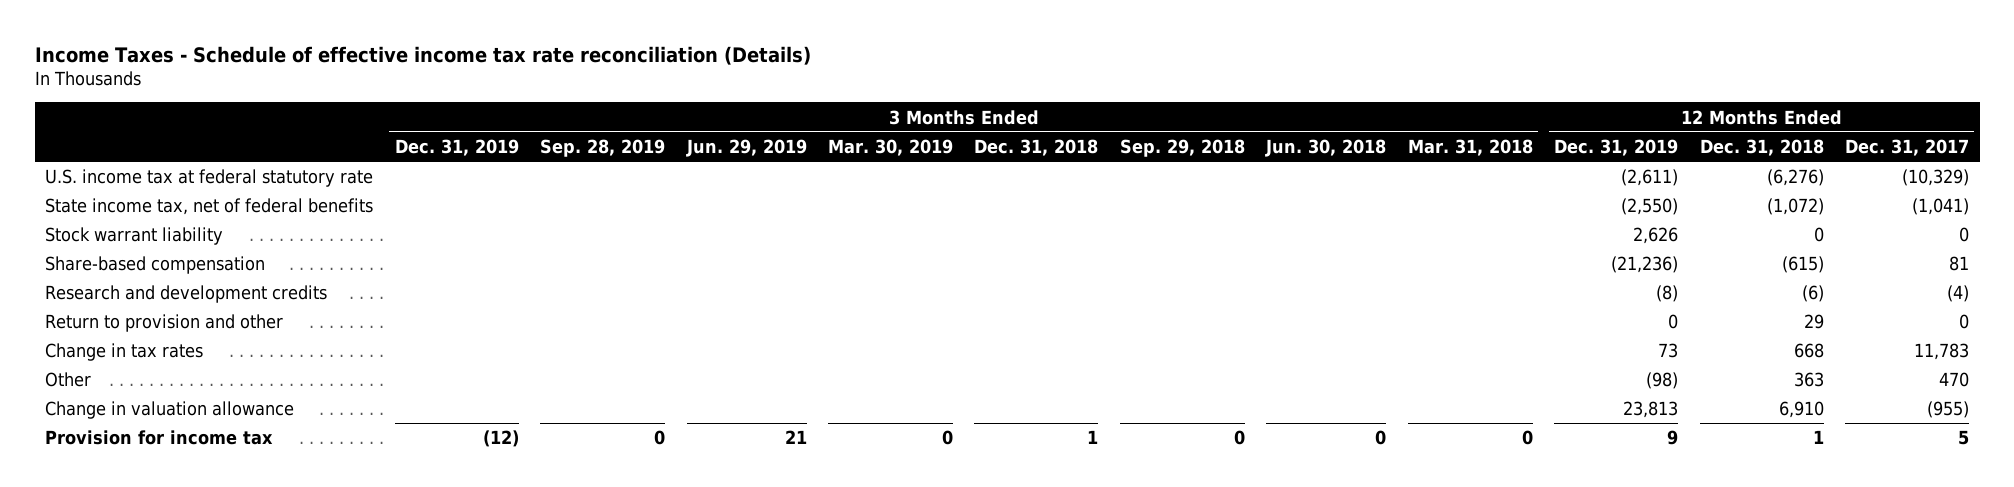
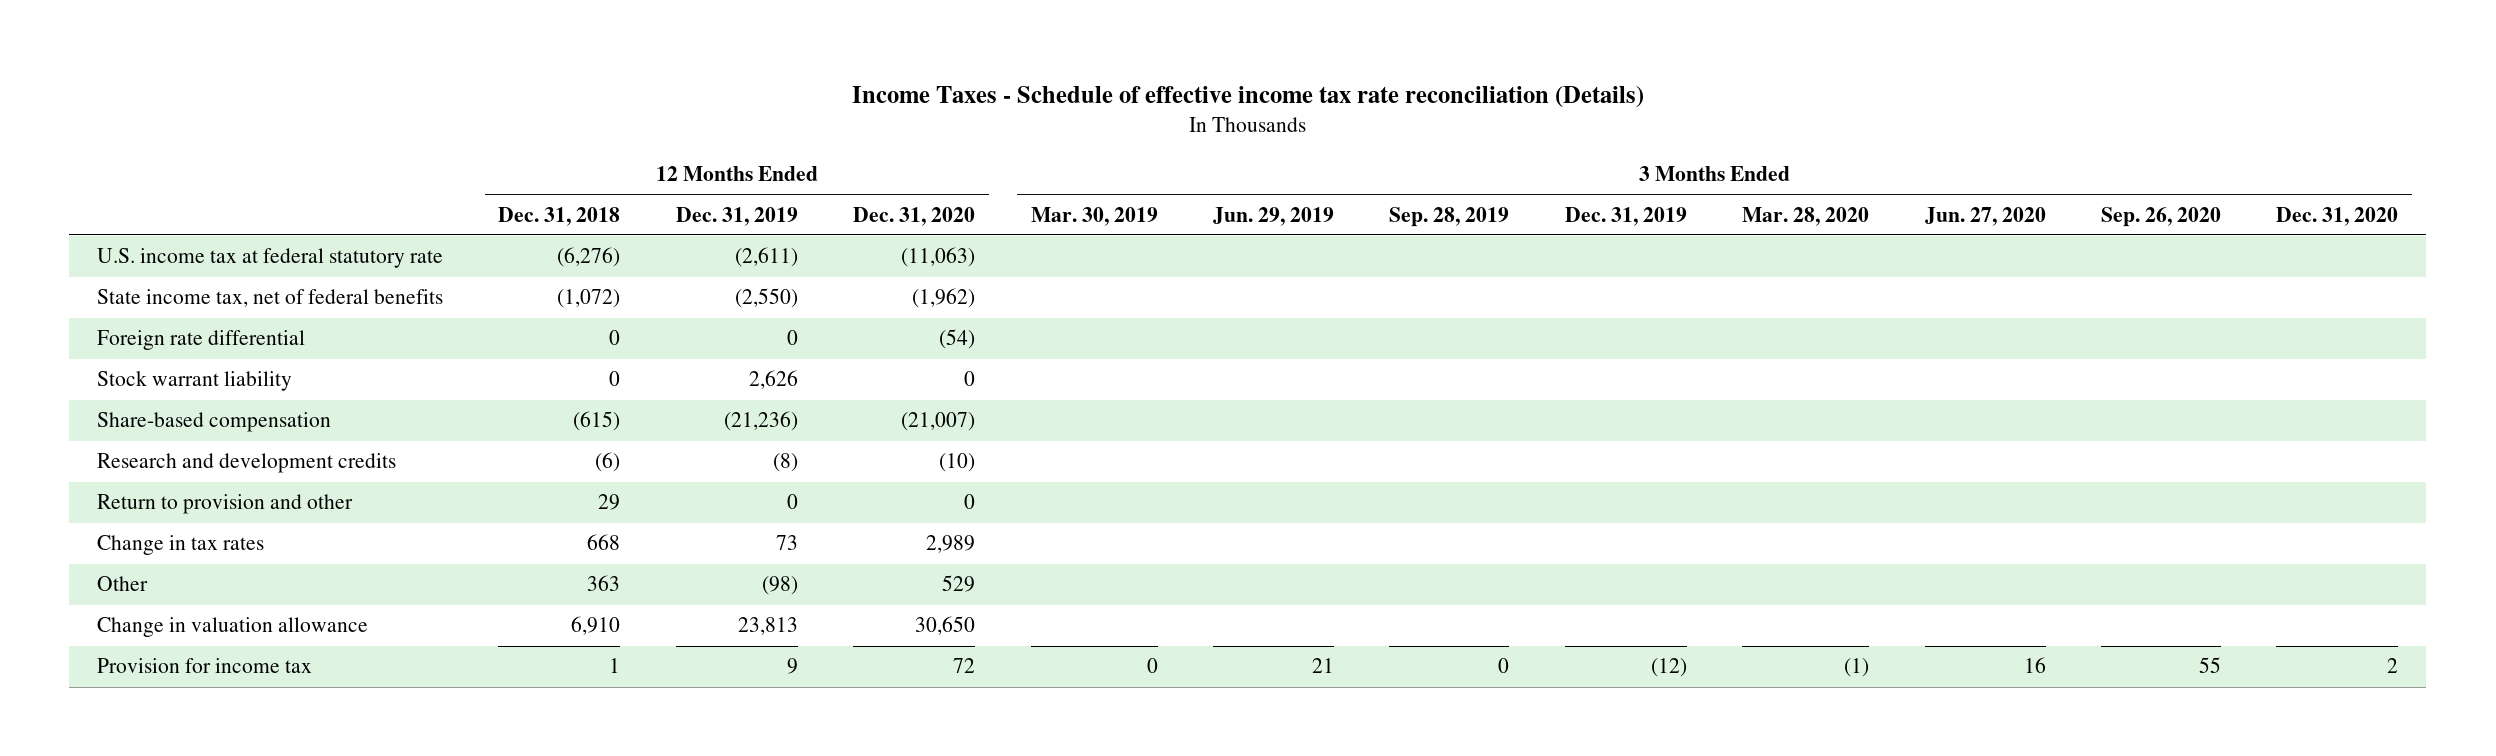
[974,138,1099,156] Dec. 31, 2018 -> none
[1119,138,1245,157] Sep. 29, 2018 -> none
[1265,138,1387,157] Jun. 30, 2018 -> none
[1407,138,1533,156] Mar. 31, 2018 -> none
[1844,138,1969,156] Dec. 31, 2017 -> none
none -> [853,206,976,226] Dec. 31, 2020
none -> [1742,206,1870,226] Mar. 28, 2020
none -> [1924,206,2046,226] Jun. 27, 2020
none -> [2101,206,2222,227] Sep. 26, 2020
none -> [2276,206,2399,226] Dec. 31, 2020
none -> [97,330,306,351] Foreign rate differential

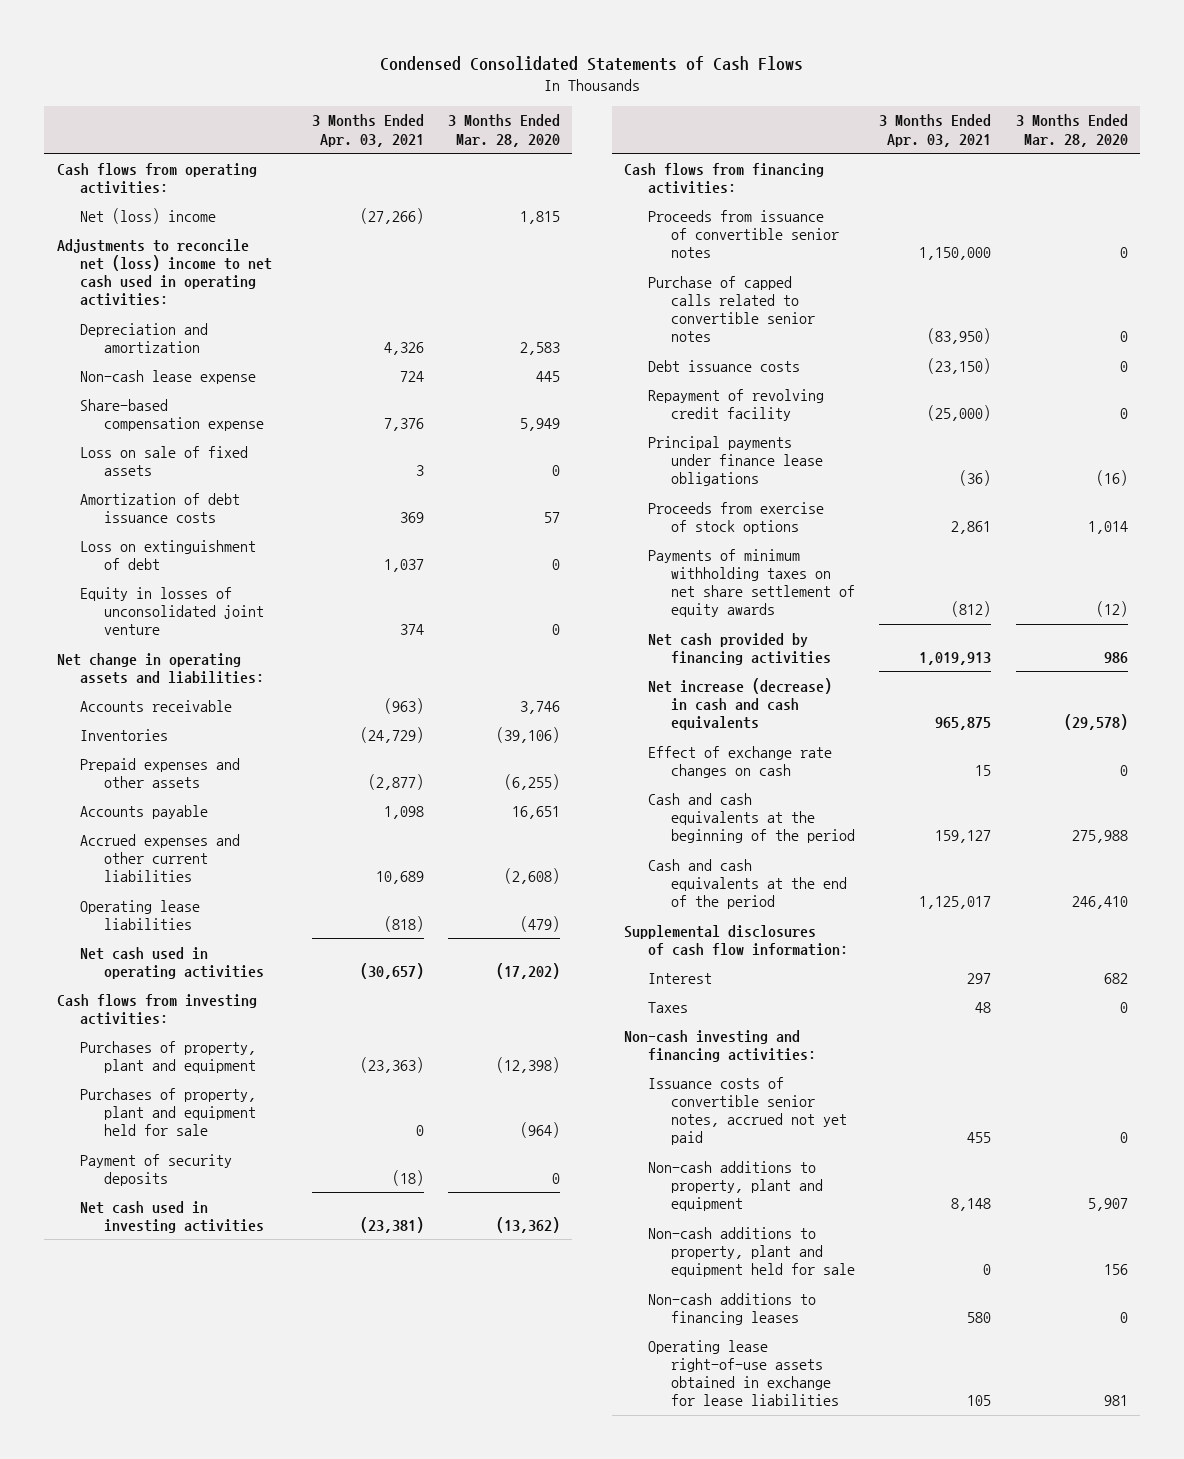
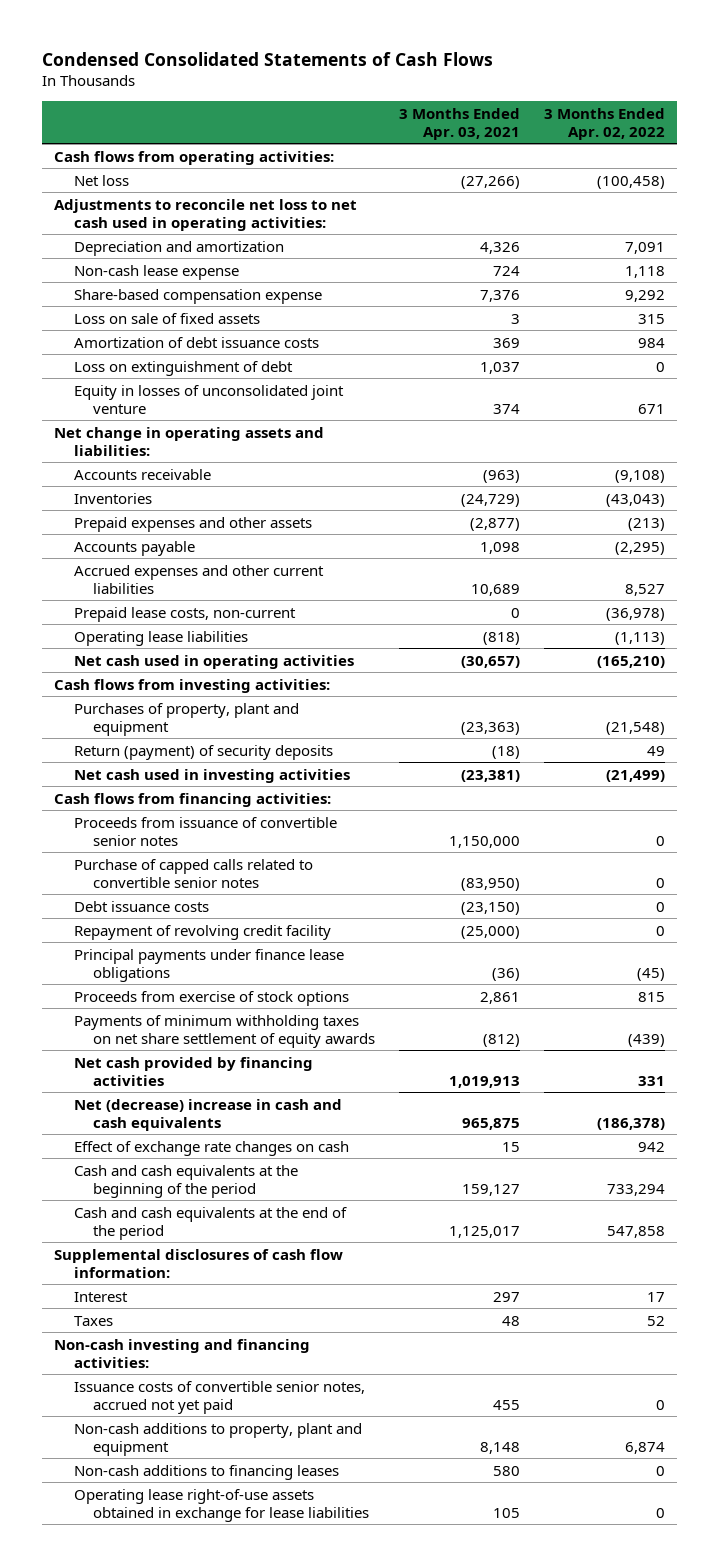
[448,114,561,147] 3 Months Ended Mar. 28, 2020 -> none
none -> [543,107,665,140] 3 Months Ended Apr. 02, 2022
[80,207,217,224] Net (loss) income -> [73,174,129,186] Net loss
[56,238,273,307] Adjustments to reconcile net (loss) income to net cash used in operating activities: -> [54,198,358,231] Adjustments to reconcile net loss to net cash used in operating activities:
none -> [73,606,296,622] Prepaid lease costs, non-current
[80,1087,257,1137] Purchases of property, plant and equipment held for sale -> none
[80,1153,233,1186] Payment of security deposits -> [73,744,333,760] Return (payment) of security deposits
[647,677,832,731] Net increase (decrease) in cash and cash equivalents -> [73,1098,342,1131] Net (decrease) increase in cash and cash equivalents
[647,1226,856,1278] Non-cash additions to property, plant and equipment held for sale -> none

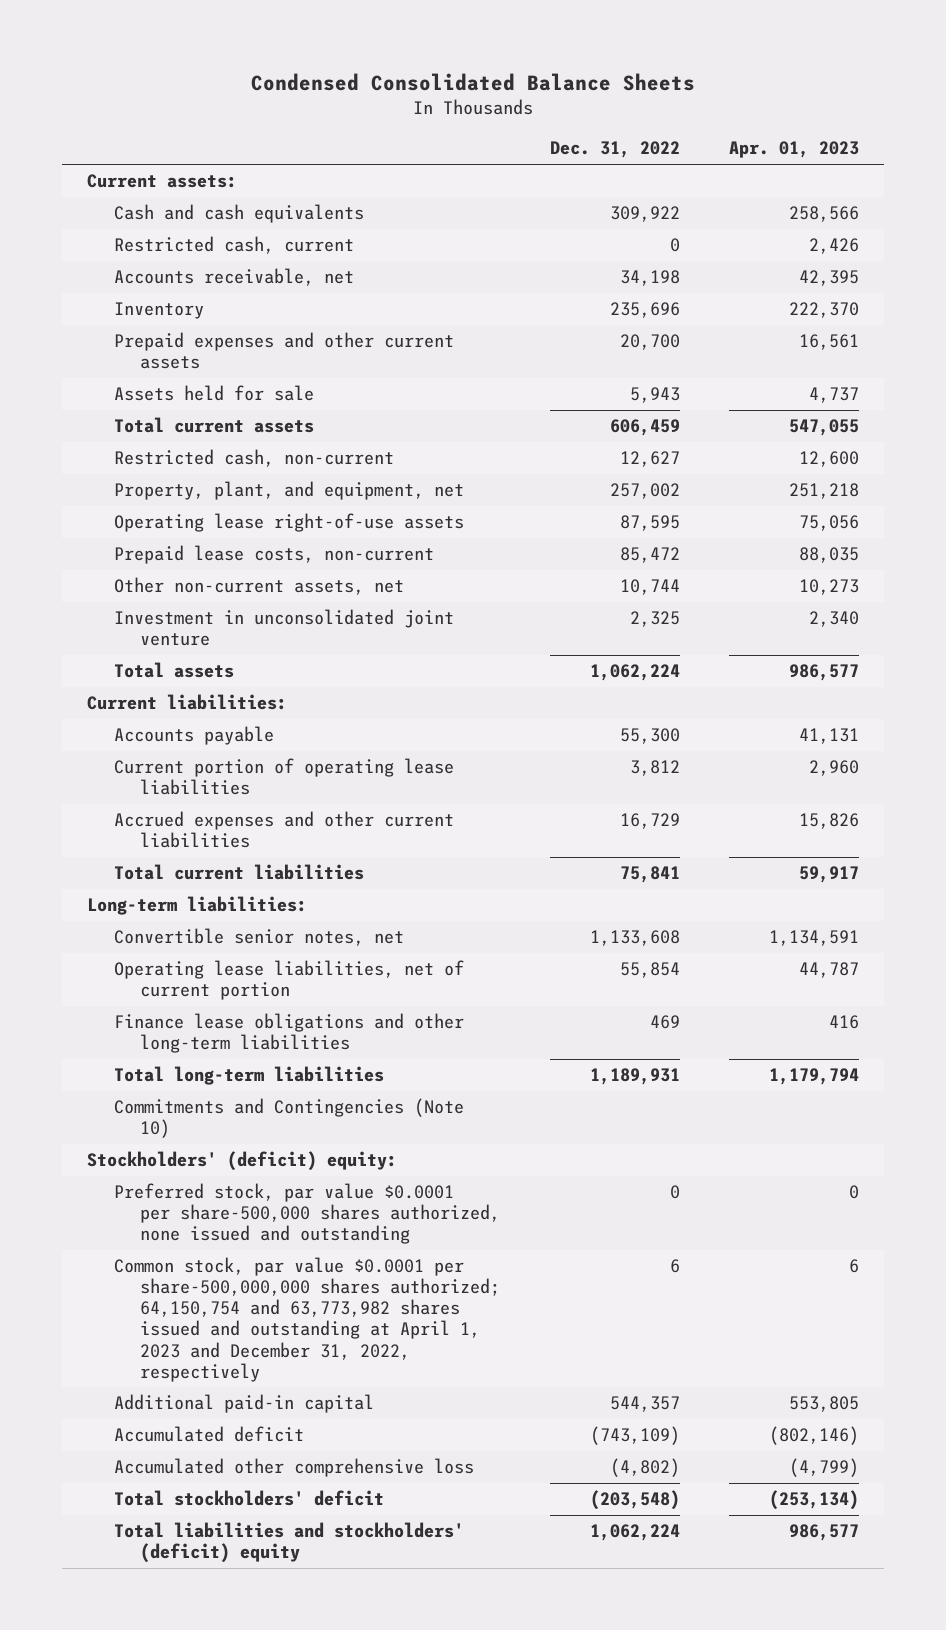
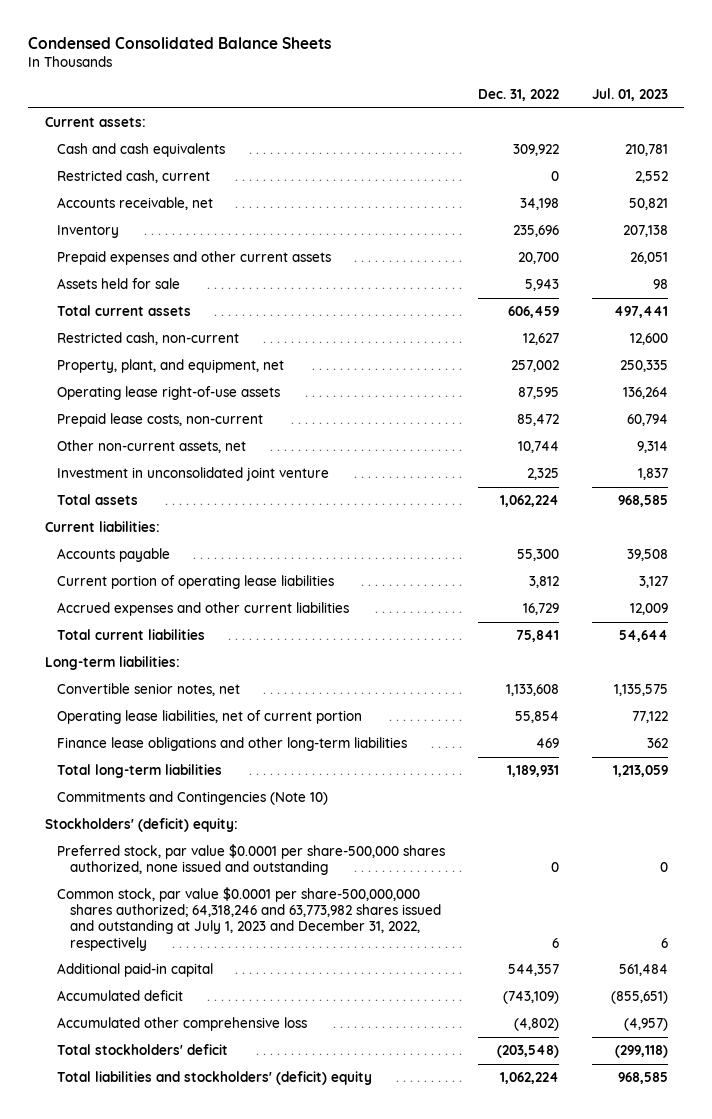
[729,141,860,159] Apr. 01, 2023 -> none
none -> [591,88,668,102] Jul. 01, 2023
[113,1257,501,1382] Common stock, par value $0.0001 per share-500,000,000 shares authorized; 64,150,754 and 63,773,982 shares issued and outstanding at April 1, 2023 and December 31, 2022, respectively -> [57,887,442,951] Common stock, par value $0.0001 per share-500,000,000 shares authorized; 64,318,246 and 63,773,982 shares issued and outstanding at July 1, 2023 and December 31, 2022, respectively

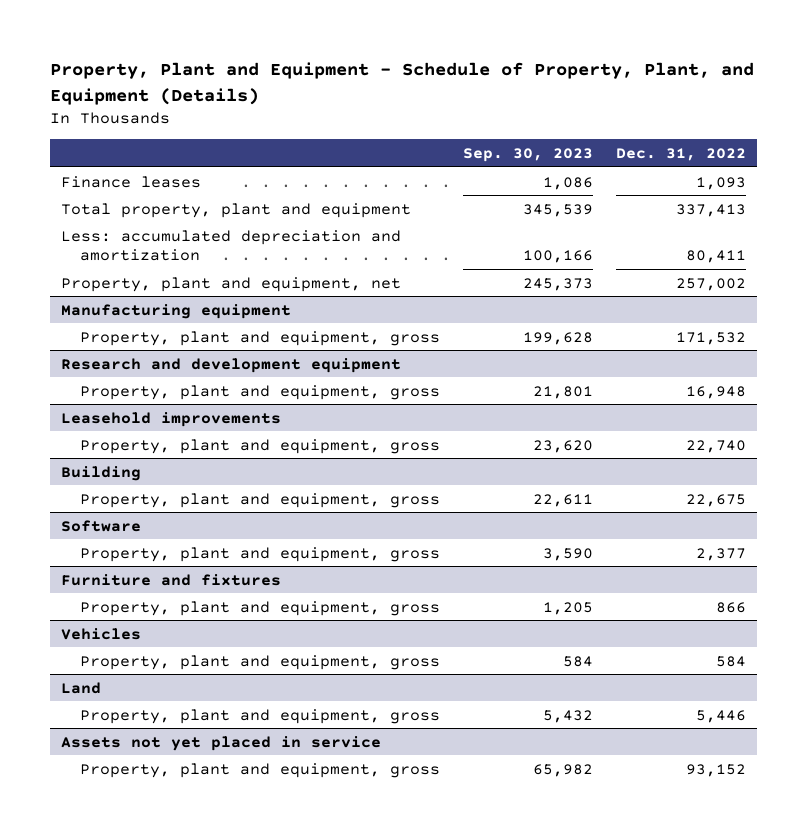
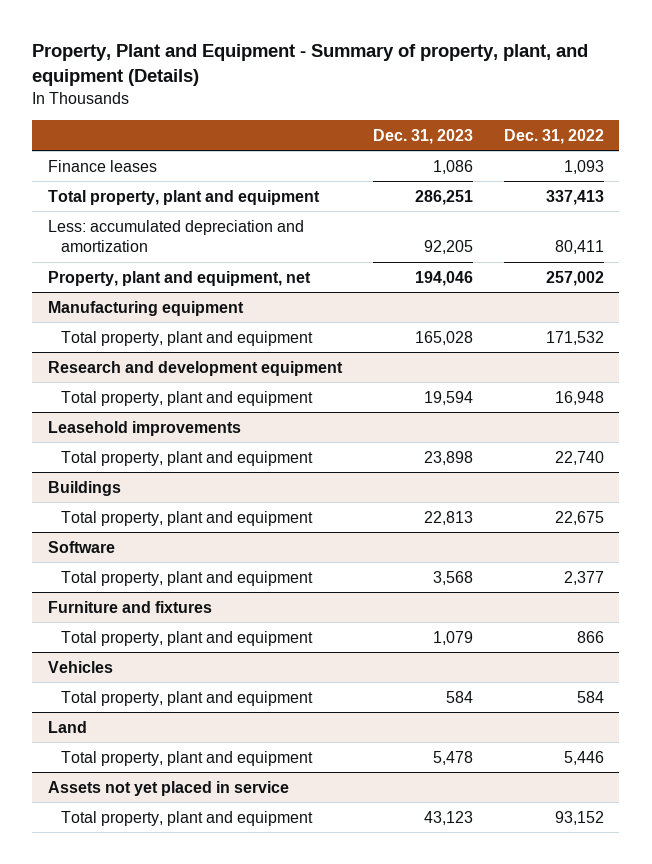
[49,62,754,105] Property, Plant and Equipment - Schedule of Property, Plant, and Equipment (Details) -> [32,44,589,87] Property, Plant and Equipment - Summary of property, plant, and equipment (Details)
[462,147,593,162] Sep. 30, 2023 -> none
none -> [372,128,473,144] Dec. 31, 2023
[79,330,440,346] Property, plant and equipment, gross -> [61,330,314,346] Total property, plant and equipment
[79,384,440,400] Property, plant and equipment, gross -> [61,390,314,406] Total property, plant and equipment
[79,438,440,454] Property, plant and equipment, gross -> [61,450,314,466] Total property, plant and equipment
[61,465,142,481] Building -> [47,480,121,496] Buildings
[79,492,440,508] Property, plant and equipment, gross -> [61,510,314,526] Total property, plant and equipment
[79,546,440,562] Property, plant and equipment, gross -> [61,570,314,586] Total property, plant and equipment
[79,600,440,616] Property, plant and equipment, gross -> [61,630,314,646] Total property, plant and equipment
[79,654,440,670] Property, plant and equipment, gross -> [61,690,314,706] Total property, plant and equipment
[79,708,440,724] Property, plant and equipment, gross -> [61,750,314,766] Total property, plant and equipment
[79,762,440,778] Property, plant and equipment, gross -> [61,810,314,826] Total property, plant and equipment

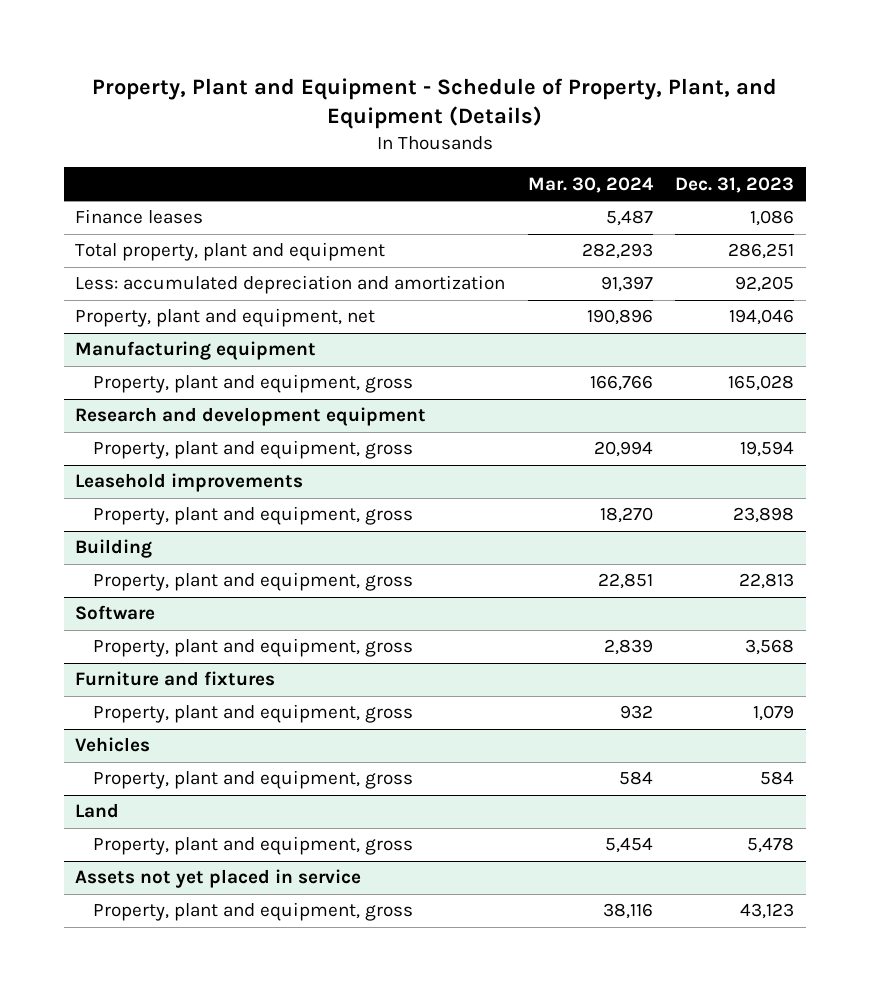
[32,44,589,87] Property, Plant and Equipment - Summary of property, plant, and equipment (Details) -> [91,77,777,129] Property, Plant and Equipment - Schedule of Property, Plant, and Equipment (Details)
[503,128,604,144] Dec. 31, 2022 -> none
none -> [527,176,654,193] Mar. 30, 2024
[61,330,314,346] Total property, plant and equipment -> [93,374,414,394] Property, plant and equipment, gross
[61,390,314,406] Total property, plant and equipment -> [93,440,414,460] Property, plant and equipment, gross
[61,450,314,466] Total property, plant and equipment -> [93,506,414,526] Property, plant and equipment, gross
[47,480,121,496] Buildings -> [75,539,153,559] Building
[61,510,314,526] Total property, plant and equipment -> [93,572,414,592] Property, plant and equipment, gross
[61,570,314,586] Total property, plant and equipment -> [93,638,414,658] Property, plant and equipment, gross
[61,630,314,646] Total property, plant and equipment -> [93,704,414,724] Property, plant and equipment, gross
[61,690,314,706] Total property, plant and equipment -> [93,770,414,790] Property, plant and equipment, gross
[61,750,314,766] Total property, plant and equipment -> [93,836,414,856] Property, plant and equipment, gross
[61,810,314,826] Total property, plant and equipment -> [93,902,414,922] Property, plant and equipment, gross

